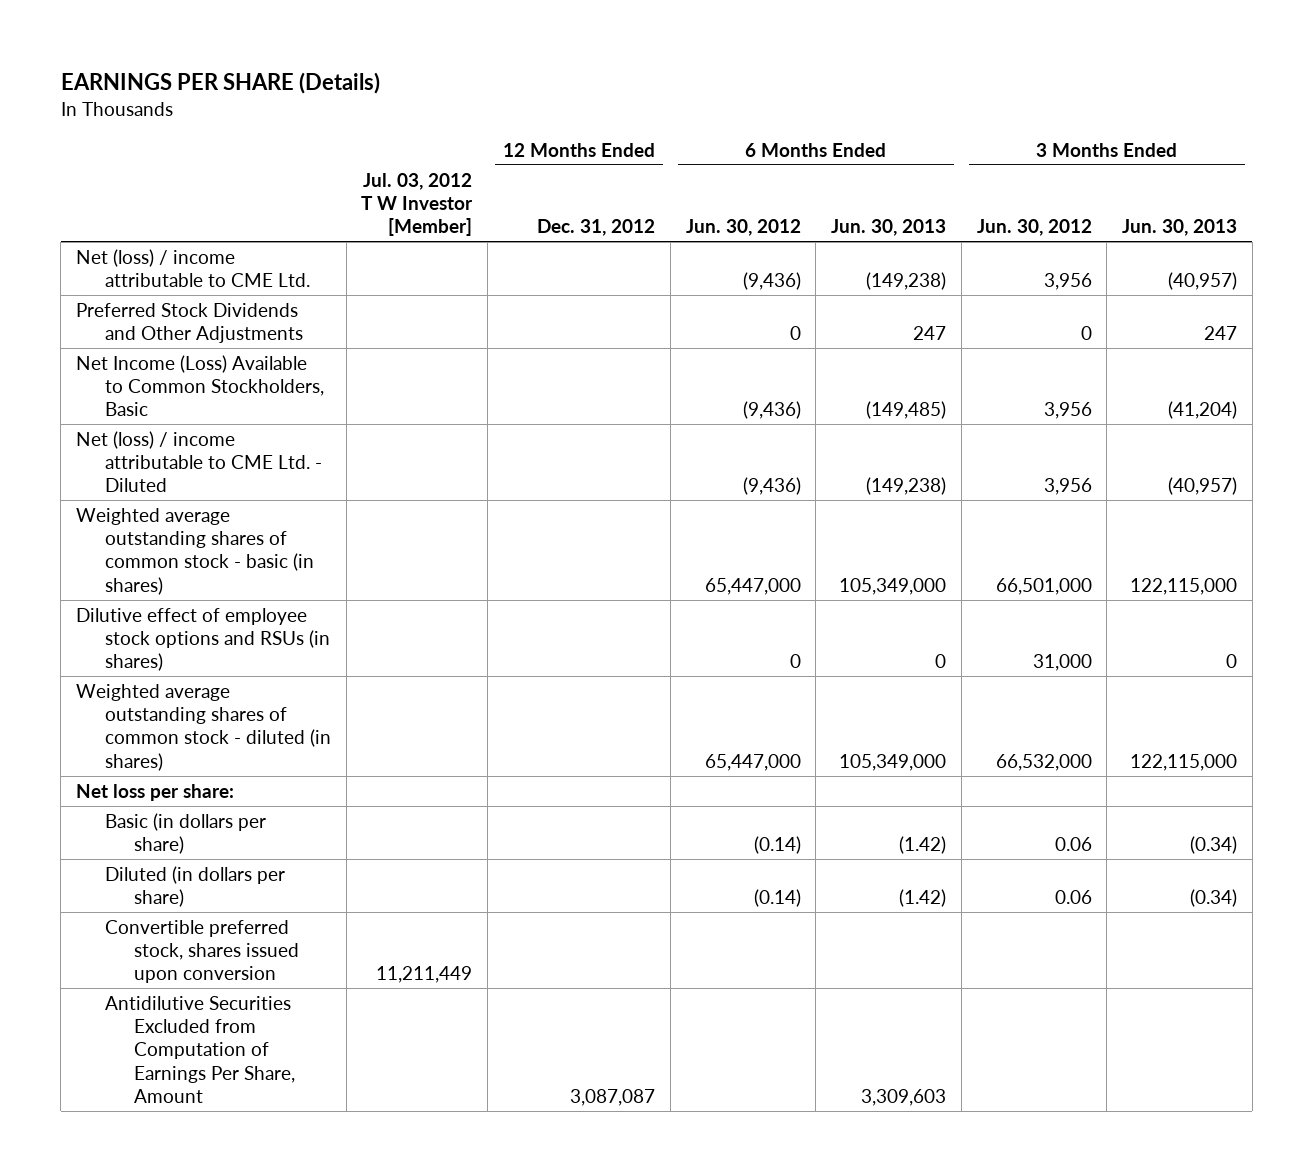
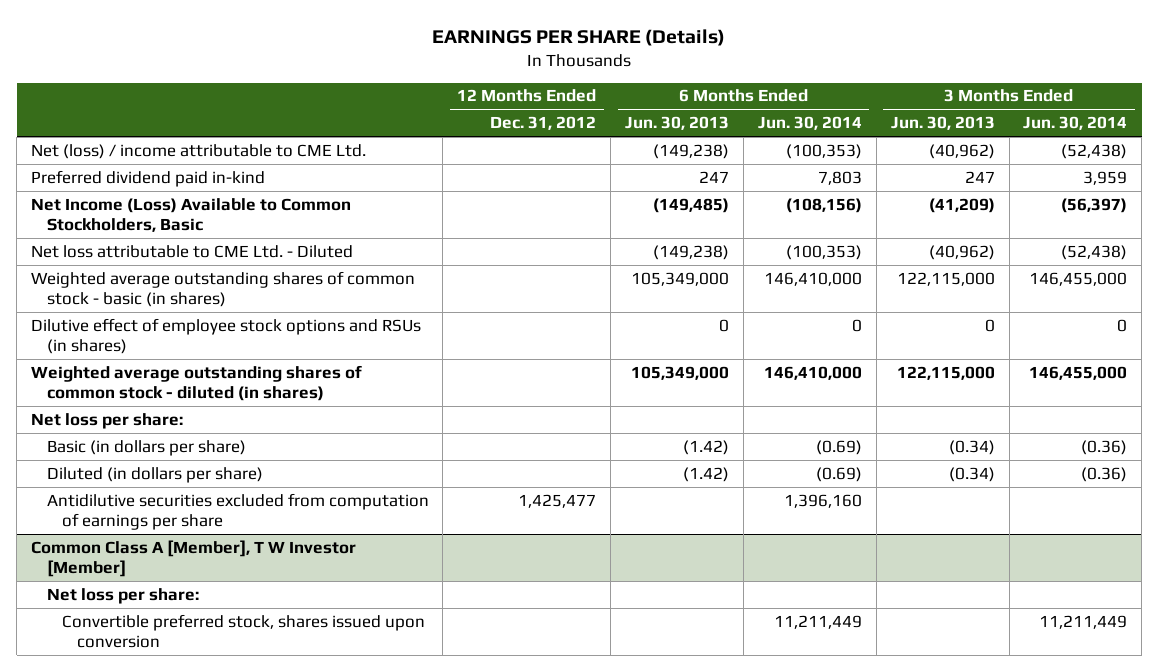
[361,172,474,237] Jul. 03, 2012 T W Investor [Member] -> none
[685,219,801,237] Jun. 30, 2012 -> none
[976,219,1092,237] Jun. 30, 2012 -> none
none -> [757,116,862,131] Jun. 30, 2014
none -> [1023,116,1128,131] Jun. 30, 2014
[1168,272,1238,291] (40,957) -> [928,143,995,159] (40,962)
[76,302,303,344] Preferred Stock Dividends and Other Adjustments -> [31,169,266,187] Preferred dividend paid in-kind
[1168,401,1238,420] (41,204) -> [928,197,995,213] (41,209)
[76,430,322,493] Net (loss) / income attributable to CME Ltd. - Diluted -> [31,244,354,258] Net loss attributable to CME Ltd. - Diluted
[1168,477,1238,496] (40,957) -> [928,244,995,260] (40,962)
none -> [46,492,429,530] Antidilutive securities excluded from computation of earnings per share
none -> [31,539,357,577] Common Class A [Member], T W Investor [Member]
none -> [46,587,199,604] Net loss per share:
[104,995,295,1103] Antidilutive Securities Excluded from Computation of Earnings Per Share, Amount -> none

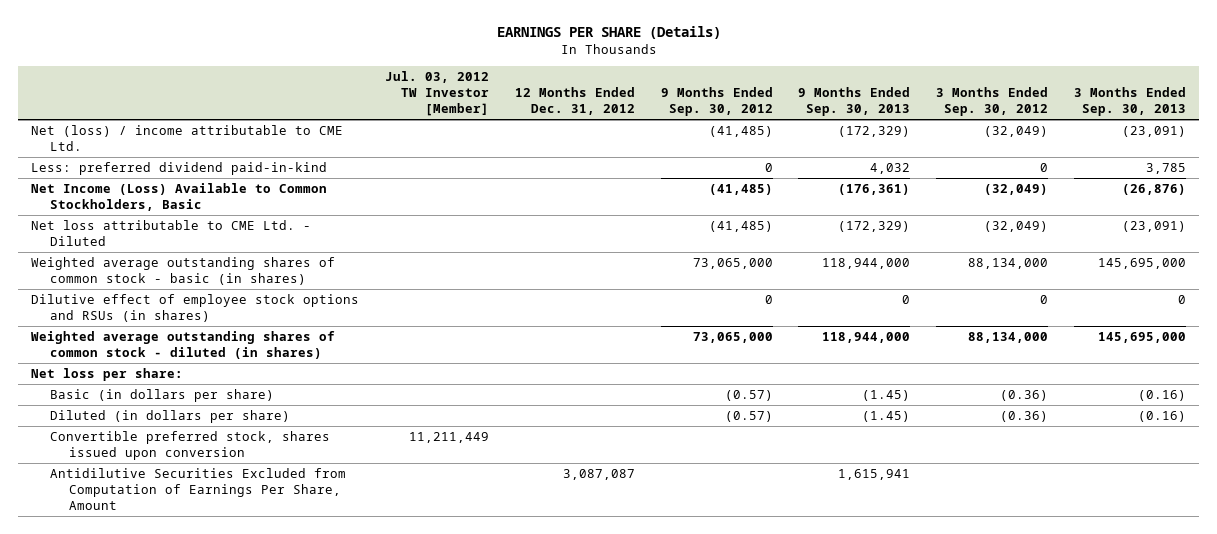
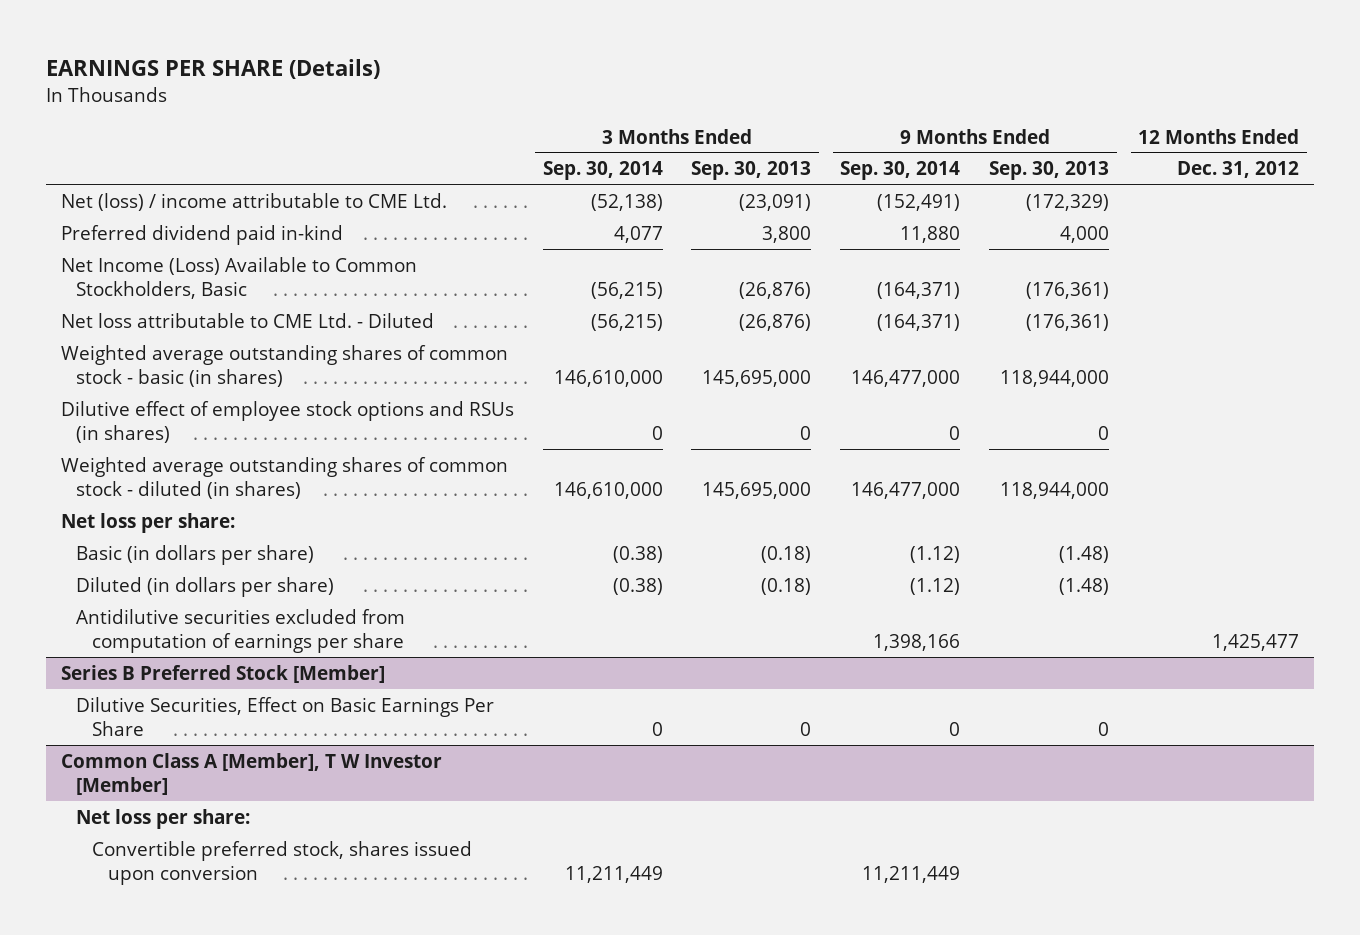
[384,71,489,116] Jul. 03, 2012 TW Investor [Member] -> none
[660,86,773,116] 9 Months Ended Sep. 30, 2012 -> none
[936,86,1049,116] 3 Months Ended Sep. 30, 2012 -> none
none -> [542,161,663,181] Sep. 30, 2014
none -> [840,161,961,181] Sep. 30, 2014
[30,162,327,176] Less: preferred dividend paid-in-kind -> [60,224,343,245] Preferred dividend paid in-kind
[870,163,911,175] 4,032 -> [1060,225,1110,243] 4,000
[1146,163,1187,175] 3,785 -> [762,225,812,243] 3,800
[838,221,911,233] (172,329) -> [1026,313,1110,331] (176,361)
[1122,221,1187,233] (23,091) -> [739,313,812,331] (26,876)
[862,390,911,402] (1.45) -> [1059,545,1110,563] (1.48)
[1138,390,1187,402] (0.16) -> [761,545,812,563] (0.18)
[862,411,911,423] (1.45) -> [1059,577,1110,595] (1.48)
[1138,411,1187,423] (0.16) -> [761,577,812,595] (0.18)
none -> [76,608,406,653] Antidilutive securities excluded from computation of earnings per share
none -> [60,664,385,683] Series B Preferred Stock [Member]
none -> [76,696,495,736] Dilutive Securities, Effect on Basic Earnings Per Share
none -> [60,752,442,795] Common Class A [Member], T W Investor [Member]
none -> [76,808,251,829] Net loss per share:
[49,468,346,510] Antidilutive Securities Excluded from Computation of Earnings Per Share, Amount -> none

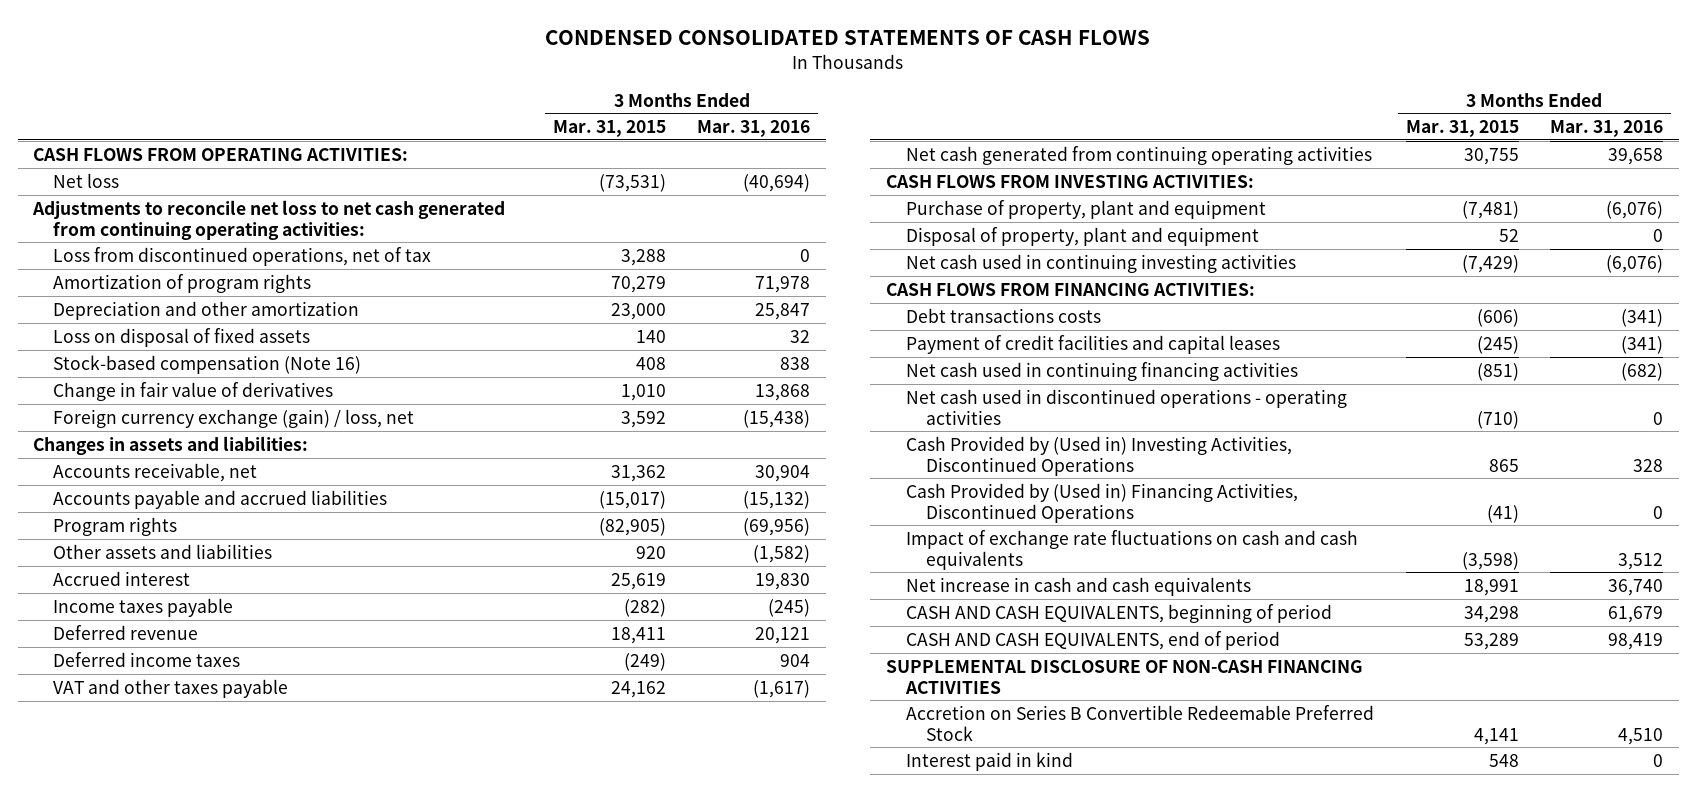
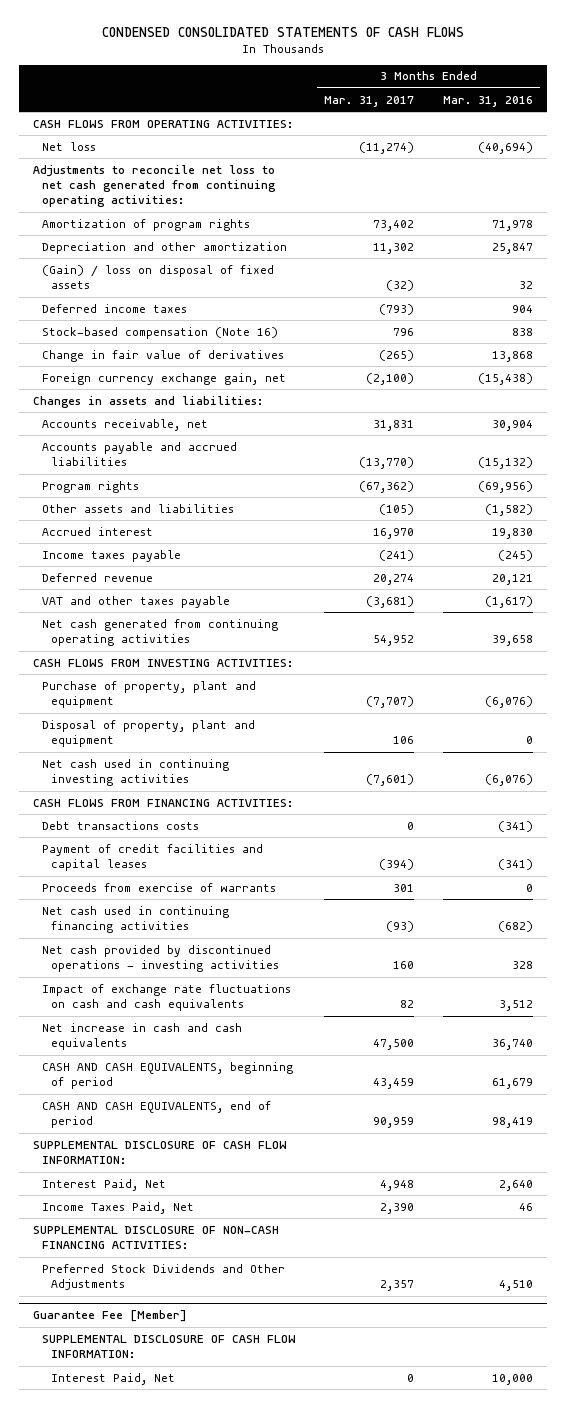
[552,120,666,138] Mar. 31, 2015 -> none
none -> [324,95,415,107] Mar. 31, 2017
[53,246,432,266] Loss from discontinued operations, net of tax -> none
[53,327,311,347] Loss on disposal of fixed assets -> [41,264,274,289] (Gain) / loss on disposal of fixed assets
[53,651,241,667] Deferred income taxes -> [41,303,187,313] Deferred income taxes
[53,408,415,428] Foreign currency exchange (gain) / loss, net -> [41,372,286,385] Foreign currency exchange gain, net
none -> [41,882,276,892] Proceeds from exercise of warrants
[906,388,1348,425] Net cash used in discontinued operations - operating activities -> none
[906,482,1299,523] Cash Provided by (Used in) Financing Activities, Discontinued Operations -> none
[906,435,1293,476] Cash Provided by (Used in) Investing Activities, Discontinued Operations -> [41,944,279,972] Net cash provided by discontinued operations - investing activities
[906,751,1074,771] Interest paid in kind -> none
[886,659,1364,694] SUPPLEMENTAL DISCLOSURE OF NON-CASH FINANCING ACTIVITIES -> [32,1140,287,1164] SUPPLEMENTAL DISCLOSURE OF CASH FLOW INFORMATION:
none -> [41,1178,166,1191] Interest Paid, Net
none -> [41,1201,194,1214] Income Taxes Paid, Net
none -> [32,1225,279,1249] SUPPLEMENTAL DISCLOSURE OF NON-CASH FINANCING ACTIVITIES:
[906,704,1375,741] Accretion on Series B Convertible Redeemable Preferred Stock -> [41,1263,285,1290] Preferred Stock Dividends and Other Adjustments
none -> [32,1310,187,1323] Guarantee Fee [Member]
none -> [41,1334,296,1358] SUPPLEMENTAL DISCLOSURE OF CASH FLOW INFORMATION:
none -> [50,1372,175,1385] Interest Paid, Net

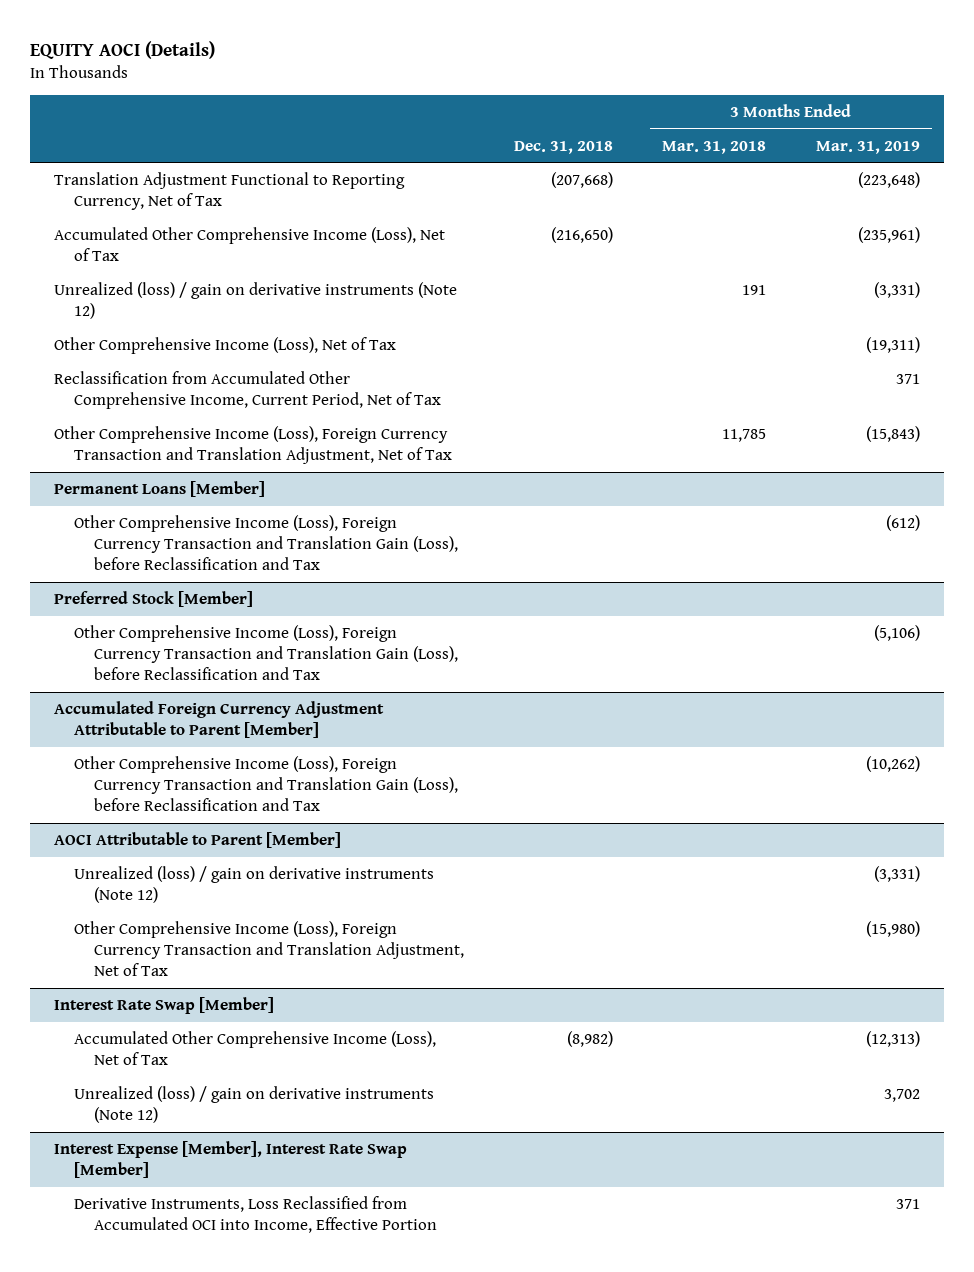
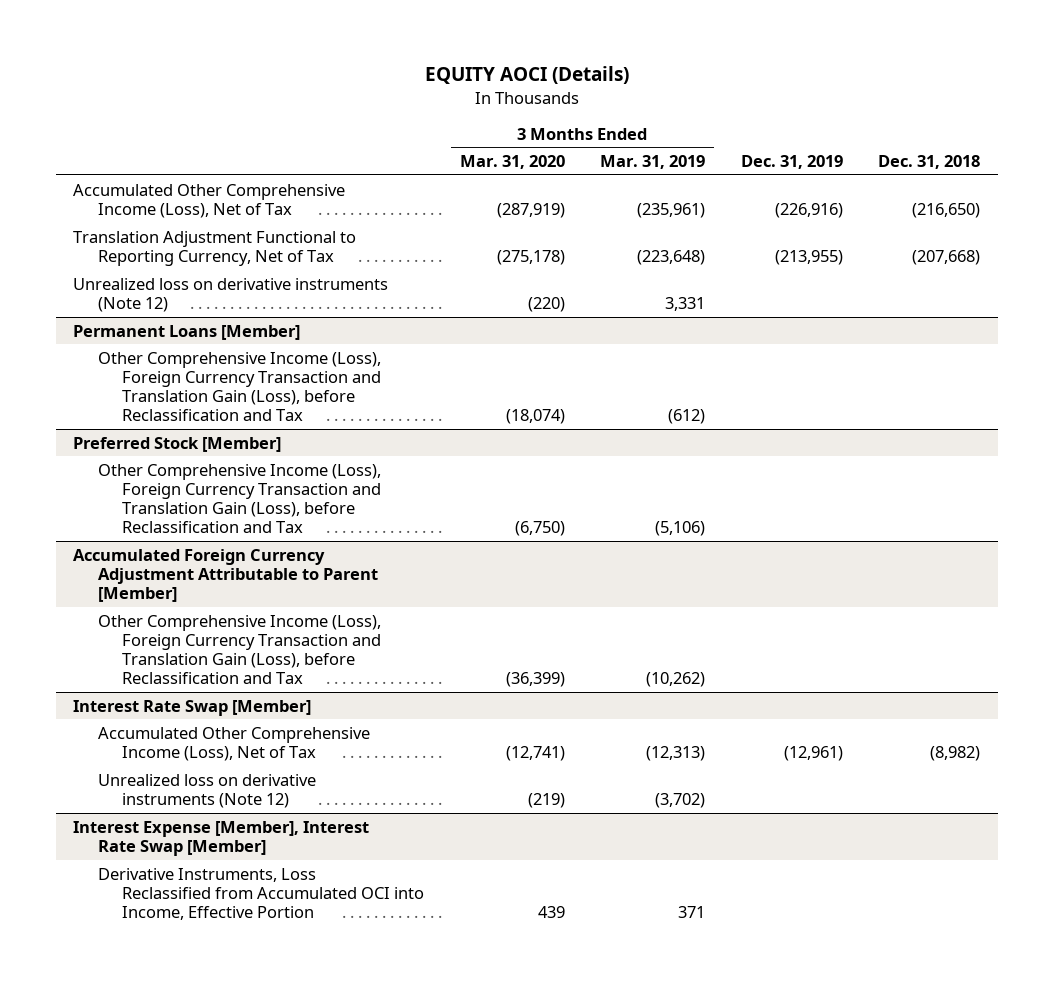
[662,140,767,154] Mar. 31, 2018 -> none
none -> [459,154,565,169] Mar. 31, 2020
none -> [740,154,843,169] Dec. 31, 2019
[54,337,397,355] Other Comprehensive Income (Loss), Net of Tax -> none
[54,371,442,409] Reclassification from Accumulated Other Comprehensive Income, Current Period, Net of Tax -> none
[54,426,453,464] Other Comprehensive Income (Loss), Foreign Currency Transaction and Translation Adjustment, Net of Tax -> none
[54,172,406,210] Translation Adjustment Functional to Reporting Currency, Net of Tax -> [73,230,357,266] Translation Adjustment Functional to Reporting Currency, Net of Tax
[54,282,458,319] Unrealized (loss) / gain on derivative instruments (Note 12) -> [73,277,389,312] Unrealized loss on derivative instruments (Note 12)
[873,282,920,299] (3,331) -> [665,296,706,311] 3,331
[54,832,342,849] AOCI Attributable to Parent [Member] -> none
[74,866,435,903] Unrealized (loss) / gain on derivative instruments (Note 12) -> none
[74,921,465,976] Other Comprehensive Income (Loss), Foreign Currency Transaction and Translation Adjustment, Net of Tax -> none
[74,1086,435,1123] Unrealized (loss) / gain on derivative instruments (Note 12) -> [97,773,316,808] Unrealized loss on derivative instruments (Note 12)
[883,1089,920,1103] 3,702 -> [655,792,706,808] (3,702)

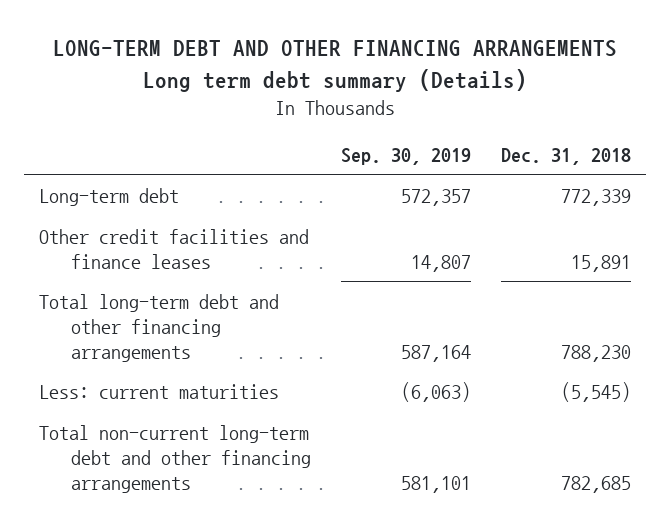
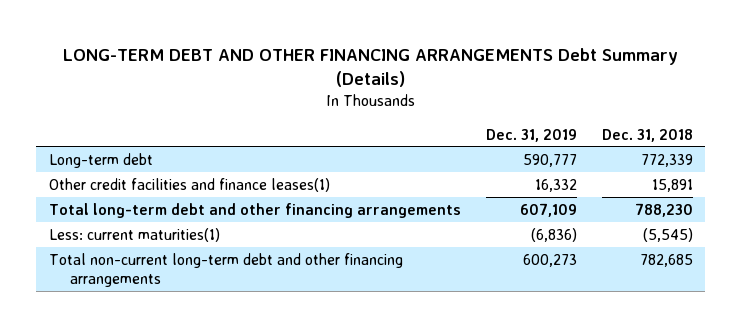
[52,40,617,92] LONG-TERM DEBT AND OTHER FINANCING ARRANGEMENTS Long term debt summary (Details) -> [62,47,678,88] LONG-TERM DEBT AND OTHER FINANCING ARRANGEMENTS Debt Summary (Details)
[340,147,471,165] Sep. 30, 2019 -> none
none -> [485,128,577,142] Dec. 31, 2019
[38,228,309,269] Other credit facilities and finance leases -> [48,177,330,192] Other credit facilities and finance leases(1)
[38,383,279,399] Less: current maturities -> [48,227,220,242] Less: current maturities(1)

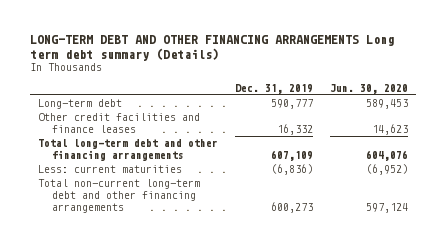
[62,47,678,88] LONG-TERM DEBT AND OTHER FINANCING ARRANGEMENTS Debt Summary (Details) -> [29,35,394,61] LONG-TERM DEBT AND OTHER FINANCING ARRANGEMENTS Long term debt summary (Details)
[601,128,693,142] Dec. 31, 2018 -> none
none -> [329,83,408,94] Jun. 30, 2020
[48,177,330,192] Other credit facilities and finance leases(1) -> [38,113,201,134] Other credit facilities and finance leases
[48,227,220,242] Less: current maturities(1) -> [38,165,183,174] Less: current maturities

